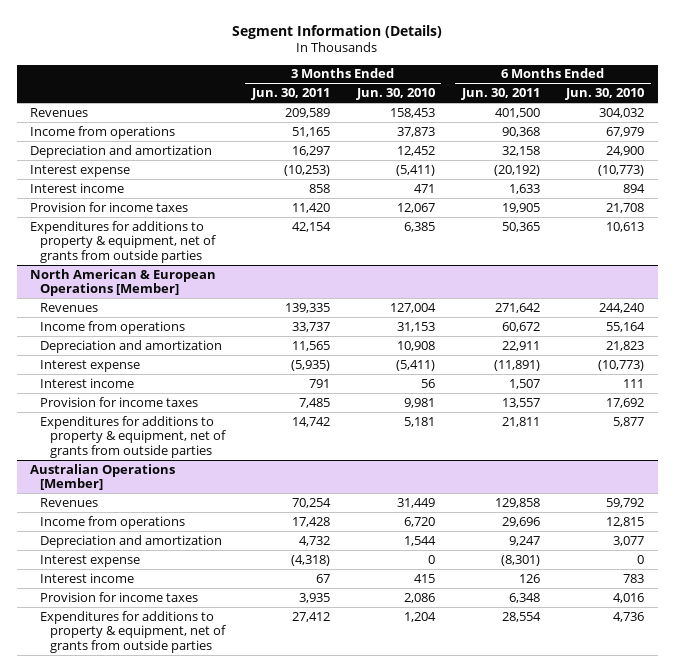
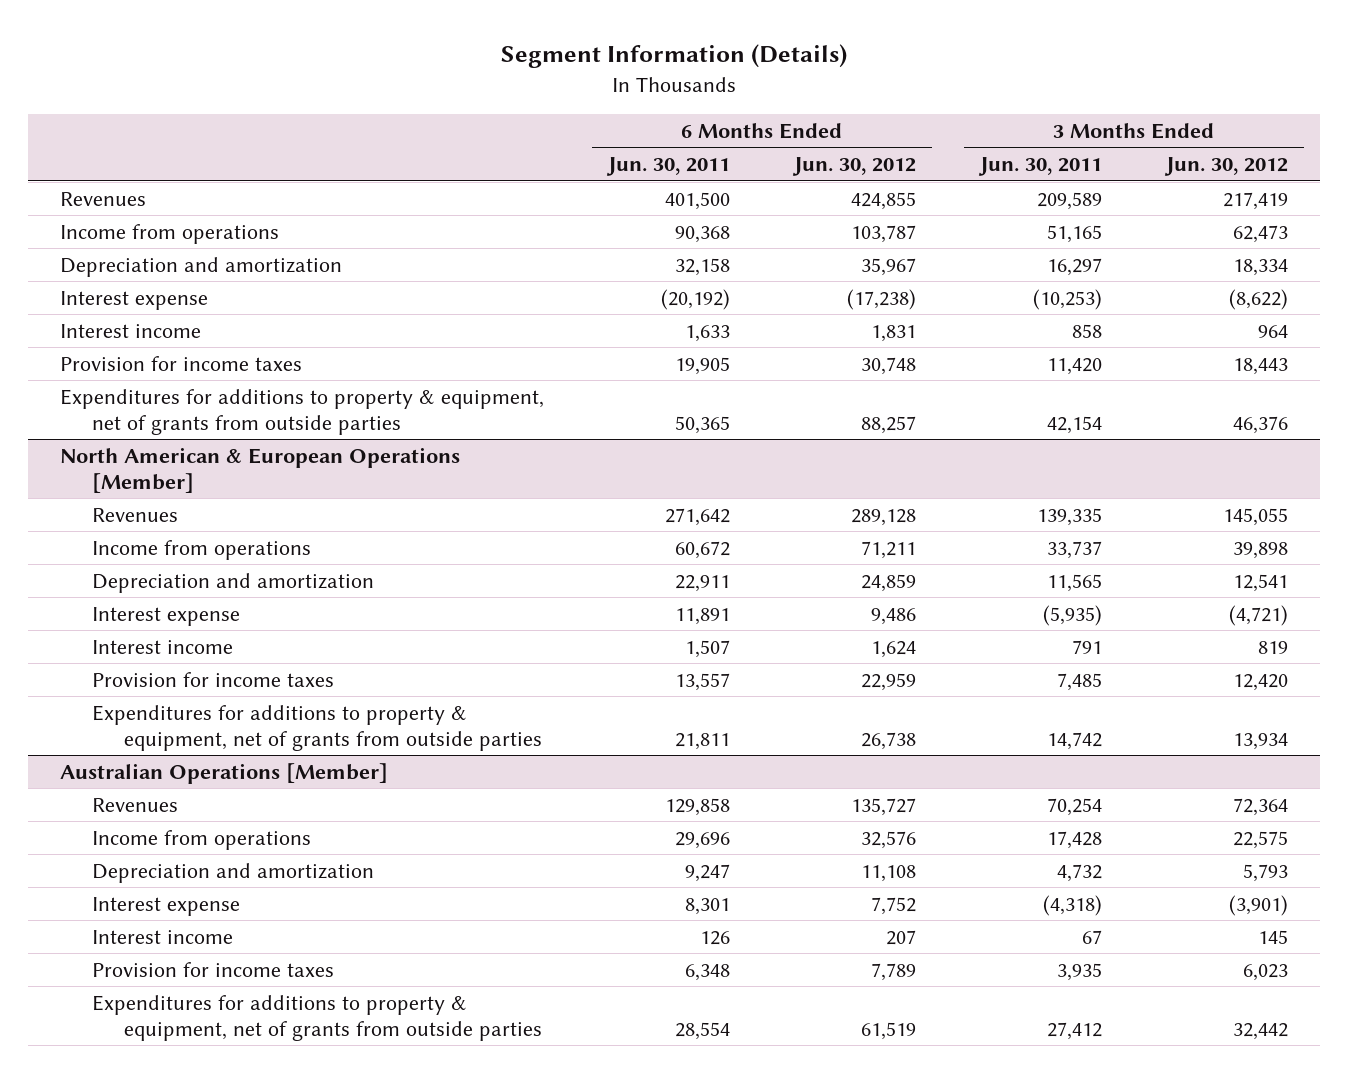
[355,88,435,101] Jun. 30, 2010 -> none
[565,88,645,101] Jun. 30, 2010 -> none
none -> [792,157,917,177] Jun. 30, 2012
none -> [1163,157,1288,177] Jun. 30, 2012
[493,359,540,371] (11,891) -> [675,607,731,625] 11,891
[500,554,540,566] (8,301) -> [685,897,731,915] 8,301

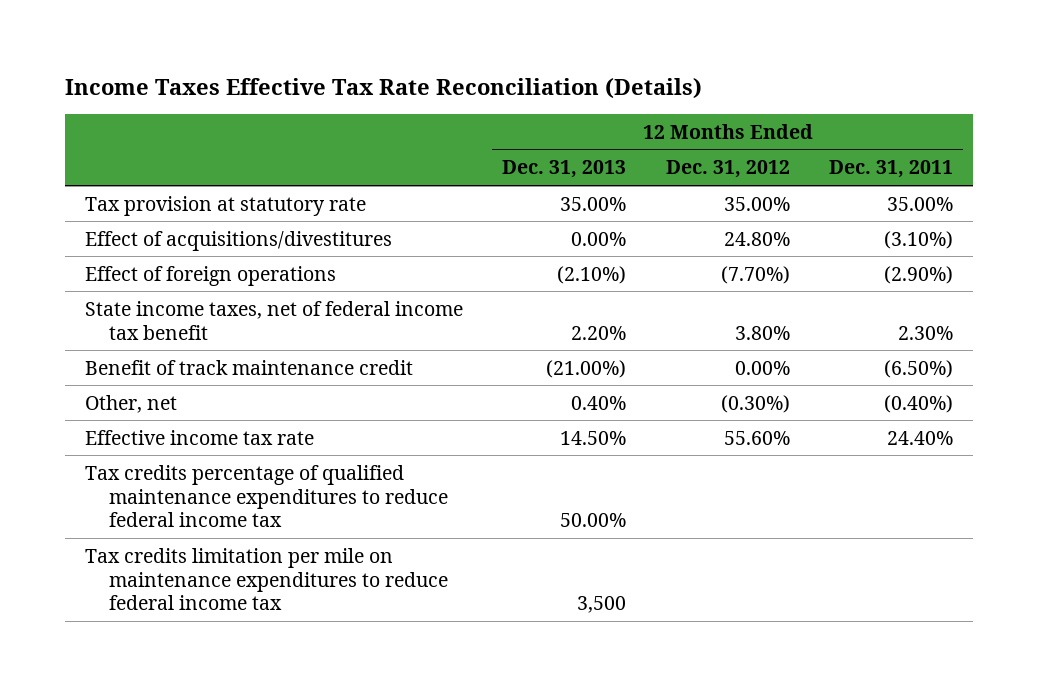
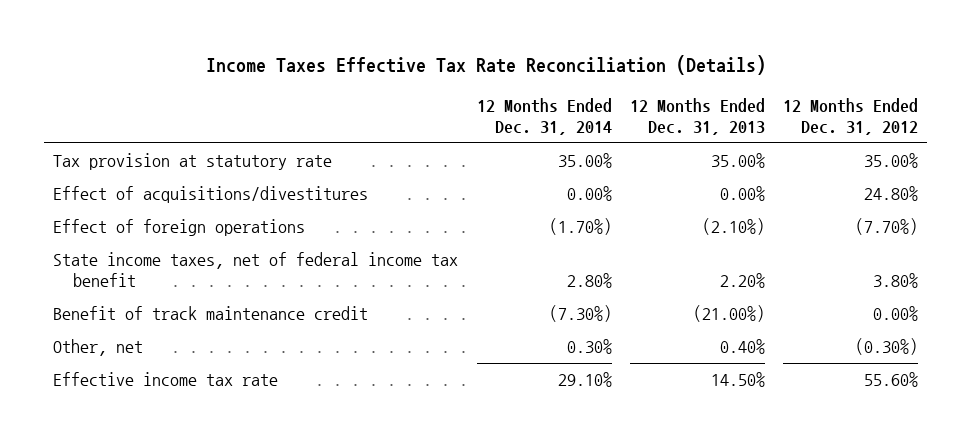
[829,160,954,179] Dec. 31, 2011 -> none
none -> [476,98,612,135] 12 Months Ended Dec. 31, 2014
[84,464,449,528] Tax credits percentage of qualified maintenance expenditures to reduce federal income tax -> none
[84,547,449,611] Tax credits limitation per mile on maintenance expenditures to reduce federal income tax -> none

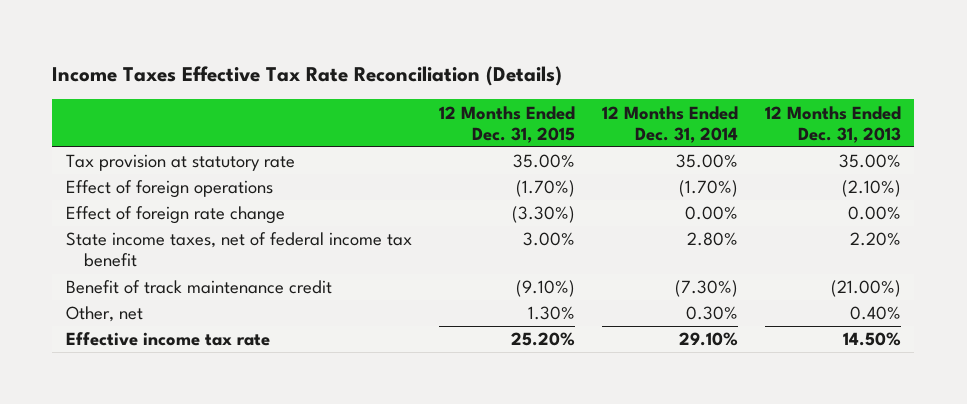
[783,98,919,135] 12 Months Ended Dec. 31, 2012 -> none
none -> [438,105,575,143] 12 Months Ended Dec. 31, 2015
[53,186,369,204] Effect of acquisitions/divestitures -> none
none -> [65,206,285,225] Effect of foreign rate change

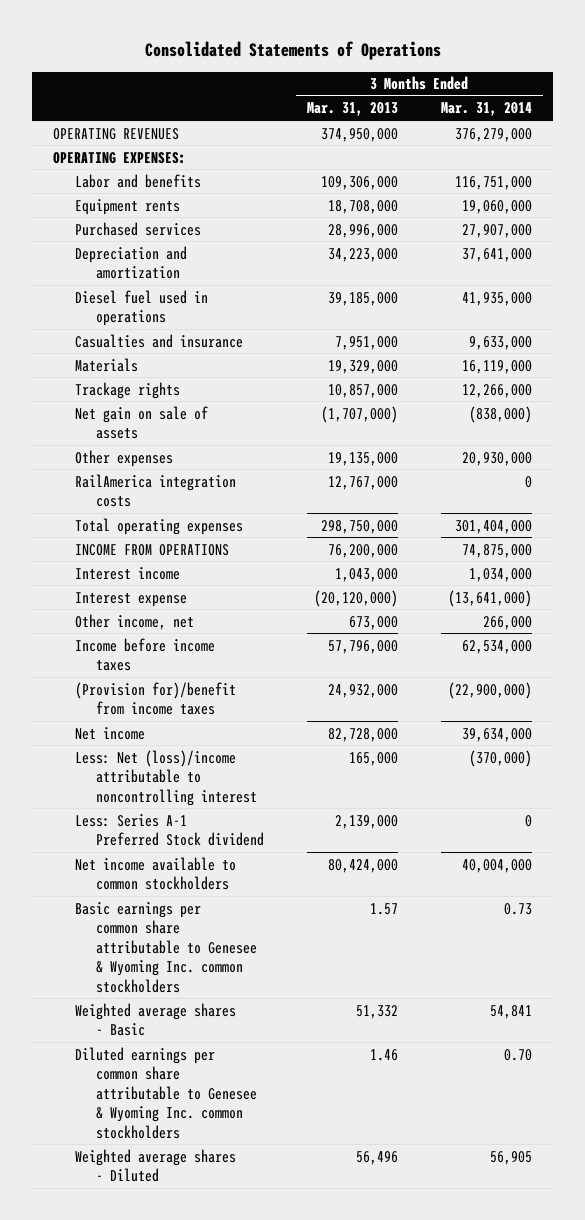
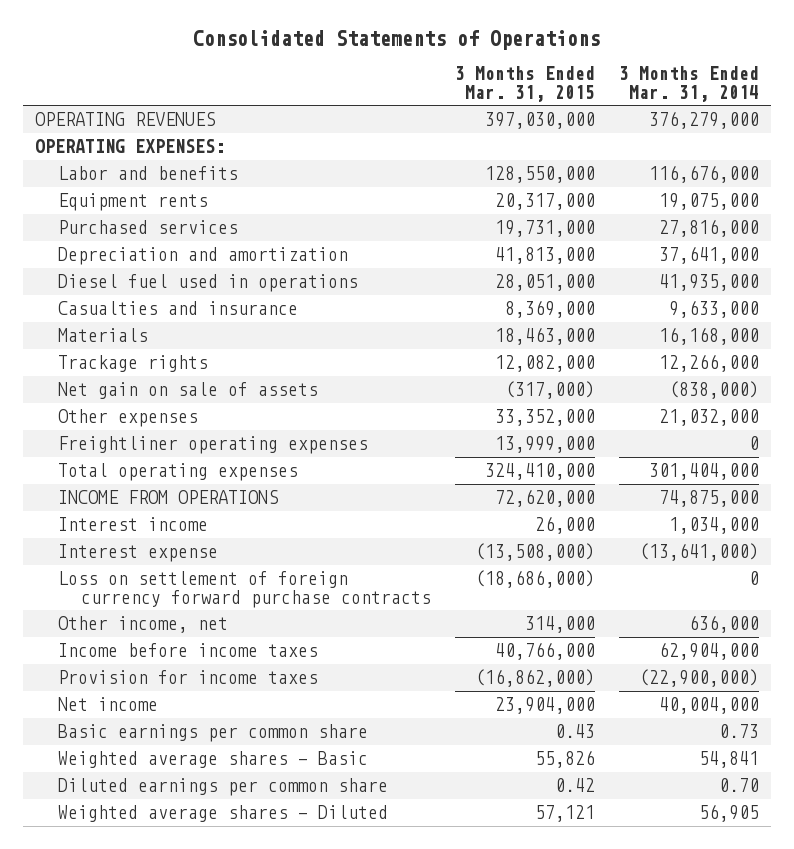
[306,102,398,117] Mar. 31, 2013 -> none
none -> [455,66,596,102] 3 Months Ended Mar. 31, 2015
[454,175,532,190] 116,751,000 -> [649,165,760,184] 116,676,000
[461,199,532,214] 19,060,000 -> [659,193,760,211] 19,075,000
[461,223,532,238] 27,907,000 -> [659,219,760,238] 27,816,000
[461,359,532,374] 16,119,000 -> [659,327,760,346] 16,168,000
[74,473,236,508] RailAmerica integration costs -> none
[461,451,532,466] 20,930,000 -> [659,409,760,427] 21,032,000
none -> [57,436,368,455] Freightliner operating expenses
[74,749,257,806] Less: Net (loss)/income attributable to noncontrolling interest -> none
[74,813,264,847] Less: Series A-1 Preferred Stock dividend -> none
[74,856,236,891] Net income available to common stockholders -> none
none -> [57,571,431,608] Loss on settlement of foreign currency forward purchase contracts
[482,615,532,630] 266,000 -> [689,615,760,634] 636,000
[461,639,532,654] 62,534,000 -> [659,642,760,661] 62,904,000
[74,681,236,716] (Provision for)/benefit from income taxes -> [57,670,318,685] Provision for income taxes
[461,727,532,742] 39,634,000 -> [659,697,760,715] 40,004,000
[74,901,257,993] Basic earnings per common share attributable to Genesee & Wyoming Inc. common stockholders -> [57,724,368,743] Basic earnings per common share
[74,1046,257,1139] Diluted earnings per common share attributable to Genesee & Wyoming Inc. common stockholders -> [57,778,388,797] Diluted earnings per common share

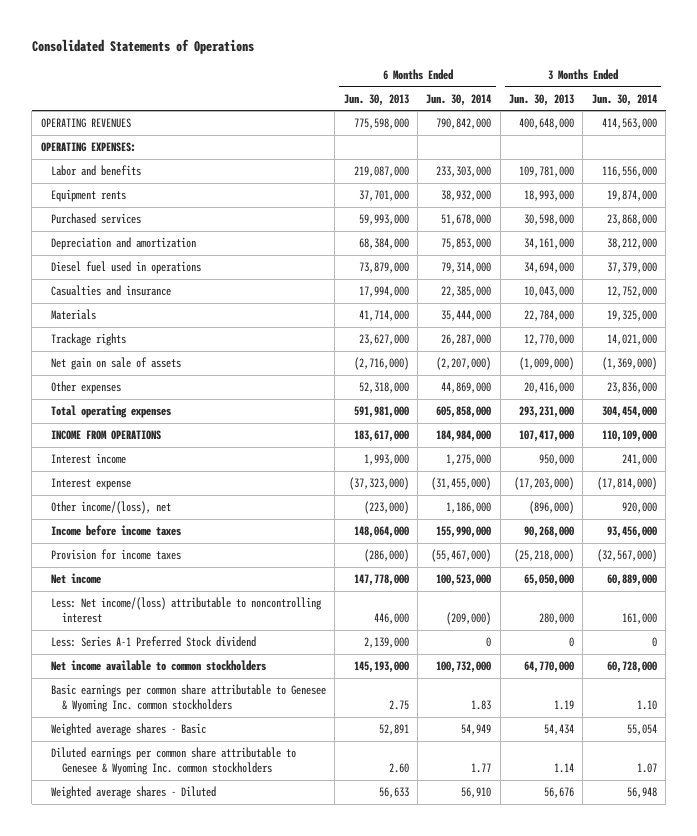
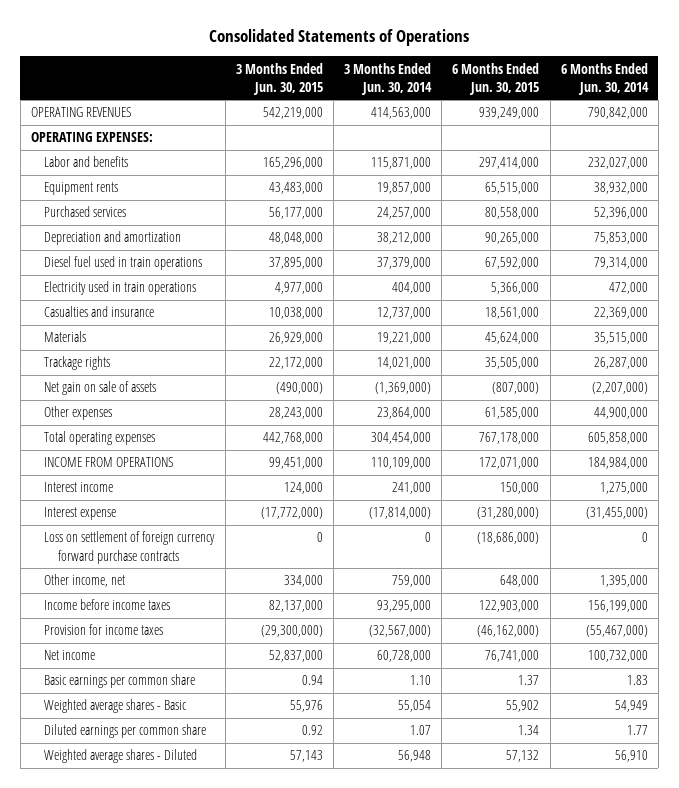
[343,93,409,106] Jun. 30, 2013 -> none
[509,93,575,106] Jun. 30, 2013 -> none
none -> [235,62,323,95] 3 Months Ended Jun. 30, 2015
none -> [452,62,540,95] 6 Months Ended Jun. 30, 2015
[436,166,492,178] 233,303,000 -> [587,157,648,170] 232,027,000
[601,166,657,178] 116,556,000 -> [371,157,432,170] 115,871,000
[606,190,657,202] 19,874,000 -> [377,182,432,195] 19,857,000
[441,214,492,226] 51,678,000 -> [593,207,648,220] 52,396,000
[606,214,657,226] 23,868,000 -> [377,207,432,220] 24,257,000
[51,261,202,275] Diesel fuel used in operations -> [44,256,203,271] Diesel fuel used in train operations
none -> [44,281,197,296] Electricity used in train operations
[441,286,492,298] 22,385,000 -> [593,307,648,320] 22,369,000
[606,286,657,298] 12,752,000 -> [377,307,432,320] 12,737,000
[441,310,492,322] 35,444,000 -> [593,332,648,345] 35,515,000
[606,310,657,322] 19,325,000 -> [377,332,432,345] 19,221,000
[441,382,492,394] 44,869,000 -> [593,407,648,420] 44,900,000
[606,382,657,394] 23,836,000 -> [377,407,432,420] 23,864,000
none -> [44,531,216,564] Loss on settlement of foreign currency forward purchase contracts
[51,501,172,515] Other income/(loss), net -> [44,574,126,588] Other income, net
[446,502,492,514] 1,186,000 -> [599,575,648,588] 1,395,000
[621,502,657,514] 920,000 -> [392,575,432,588] 759,000
[436,526,492,539] 155,990,000 -> [587,600,648,613] 156,199,000
[606,526,657,539] 93,456,000 -> [377,600,432,613] 93,295,000
[51,597,323,624] Less: Net income/(loss) attributable to noncontrolling interest -> none
[51,636,257,648] Less: Series A-1 Preferred Stock dividend -> none
[51,660,267,672] Net income available to common stockholders -> none
[436,574,492,587] 100,523,000 -> [587,650,648,663] 100,732,000
[606,574,657,587] 60,889,000 -> [377,650,432,663] 60,728,000
[51,684,327,713] Basic earnings per common share attributable to Genesee & Wyoming Inc. common stockholders -> [44,674,196,689] Basic earnings per common share
[51,747,297,776] Diluted earnings per common share attributable to Genesee & Wyoming Inc. common stockholders -> [44,724,207,739] Diluted earnings per common share

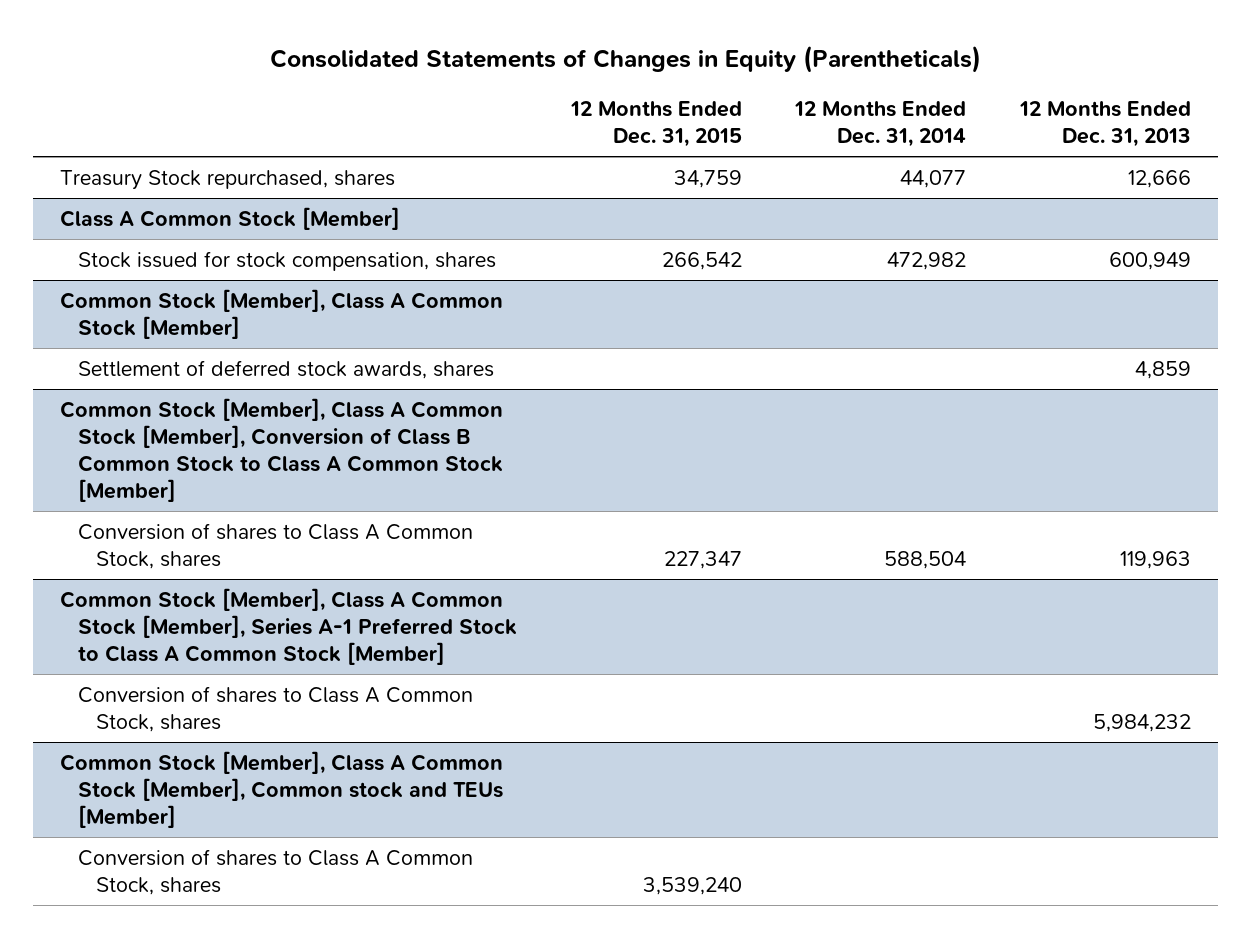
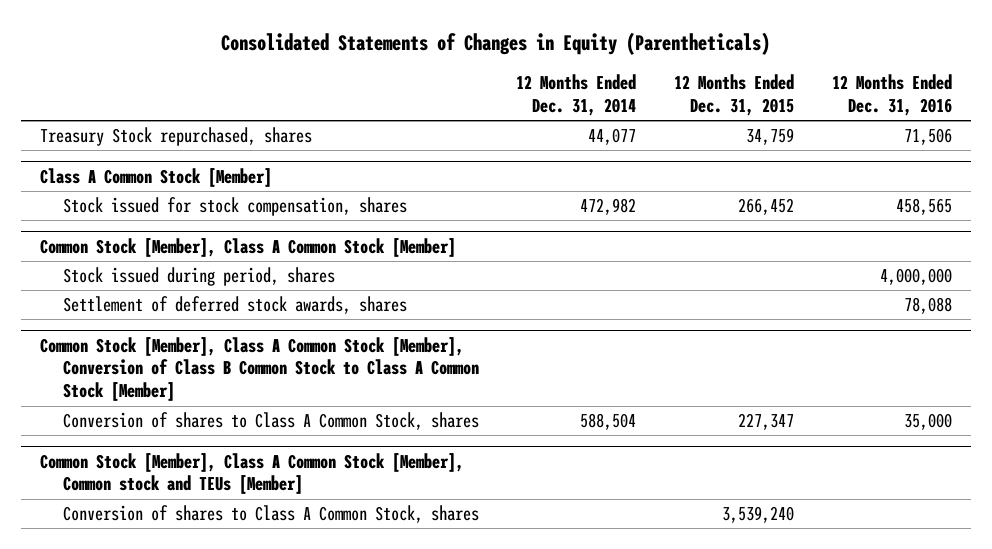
[1019,100,1192,147] 12 Months Ended Dec. 31, 2013 -> none
none -> [831,74,952,117] 12 Months Ended Dec. 31, 2016
[661,251,742,270] 266,542 -> [738,198,795,216] 266,452
none -> [62,267,335,287] Stock issued during period, shares
[60,587,518,665] Common Stock [Member], Class A Common Stock [Member], Series A-1 Preferred Stock to Class A Common Stock [Member] -> none
[78,685,474,732] Conversion of shares to Class A Common Stock, shares -> none

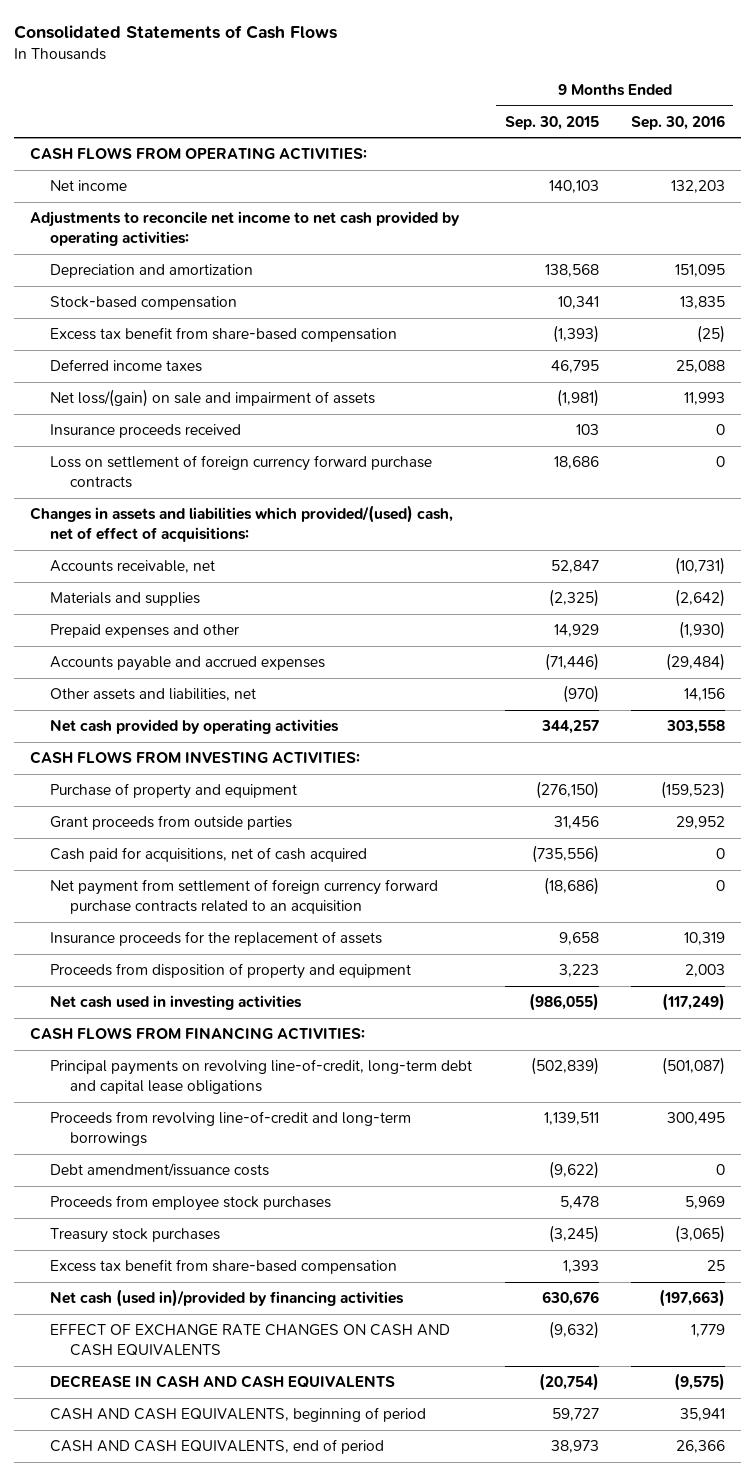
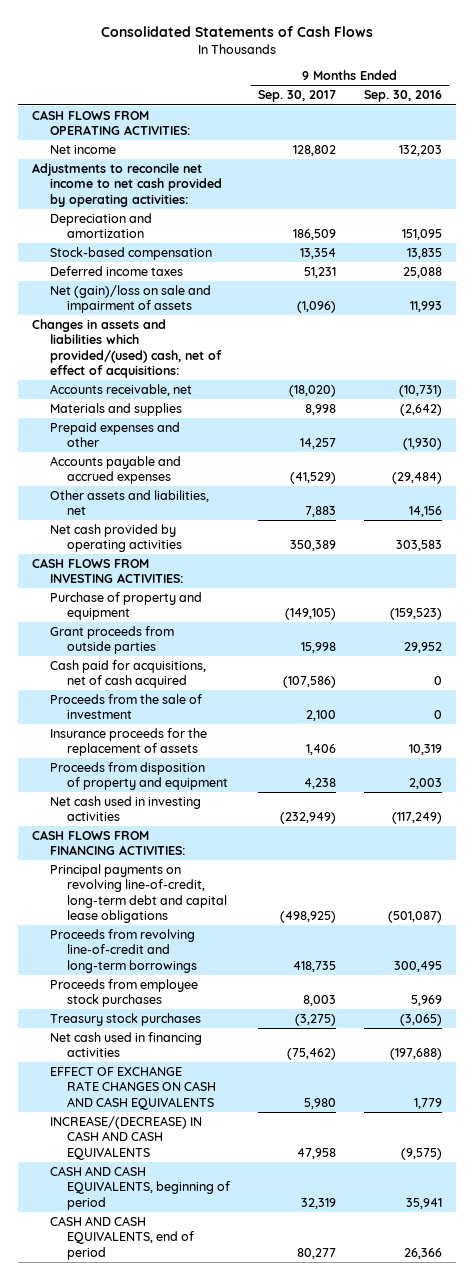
[504,115,599,130] Sep. 30, 2015 -> none
none -> [258,90,337,103] Sep. 30, 2017
[50,327,398,343] Excess tax benefit from share-based compensation -> none
[50,424,242,439] Insurance proceeds received -> none
[50,455,433,488] Loss on settlement of foreign currency forward purchase contracts -> none
[50,389,376,408] Net loss/(gain) on sale and impairment of assets -> [49,284,211,314] Net (gain)/loss on sale and impairment of assets
[665,720,725,735] 303,558 -> [396,540,443,552] 303,583
[50,879,439,914] Net payment from settlement of foreign currency forward purchase contracts related to an acquisition -> none
none -> [49,693,202,720] Proceeds from the sale of investment
[50,1163,270,1178] Debt amendment/issuance costs -> none
[50,1259,398,1275] Excess tax benefit from share-based compensation -> none
[50,1289,405,1308] Net cash (used in)/provided by financing activities -> [49,1031,202,1058] Net cash used in financing activities
[658,1289,725,1308] (197,663) -> [390,1048,443,1061] (197,688)
[50,1375,396,1389] DECREASE IN CASH AND CASH EQUIVALENTS -> [49,1115,202,1160] INCREASE/(DECREASE) IN CASH AND CASH EQUIVALENTS

